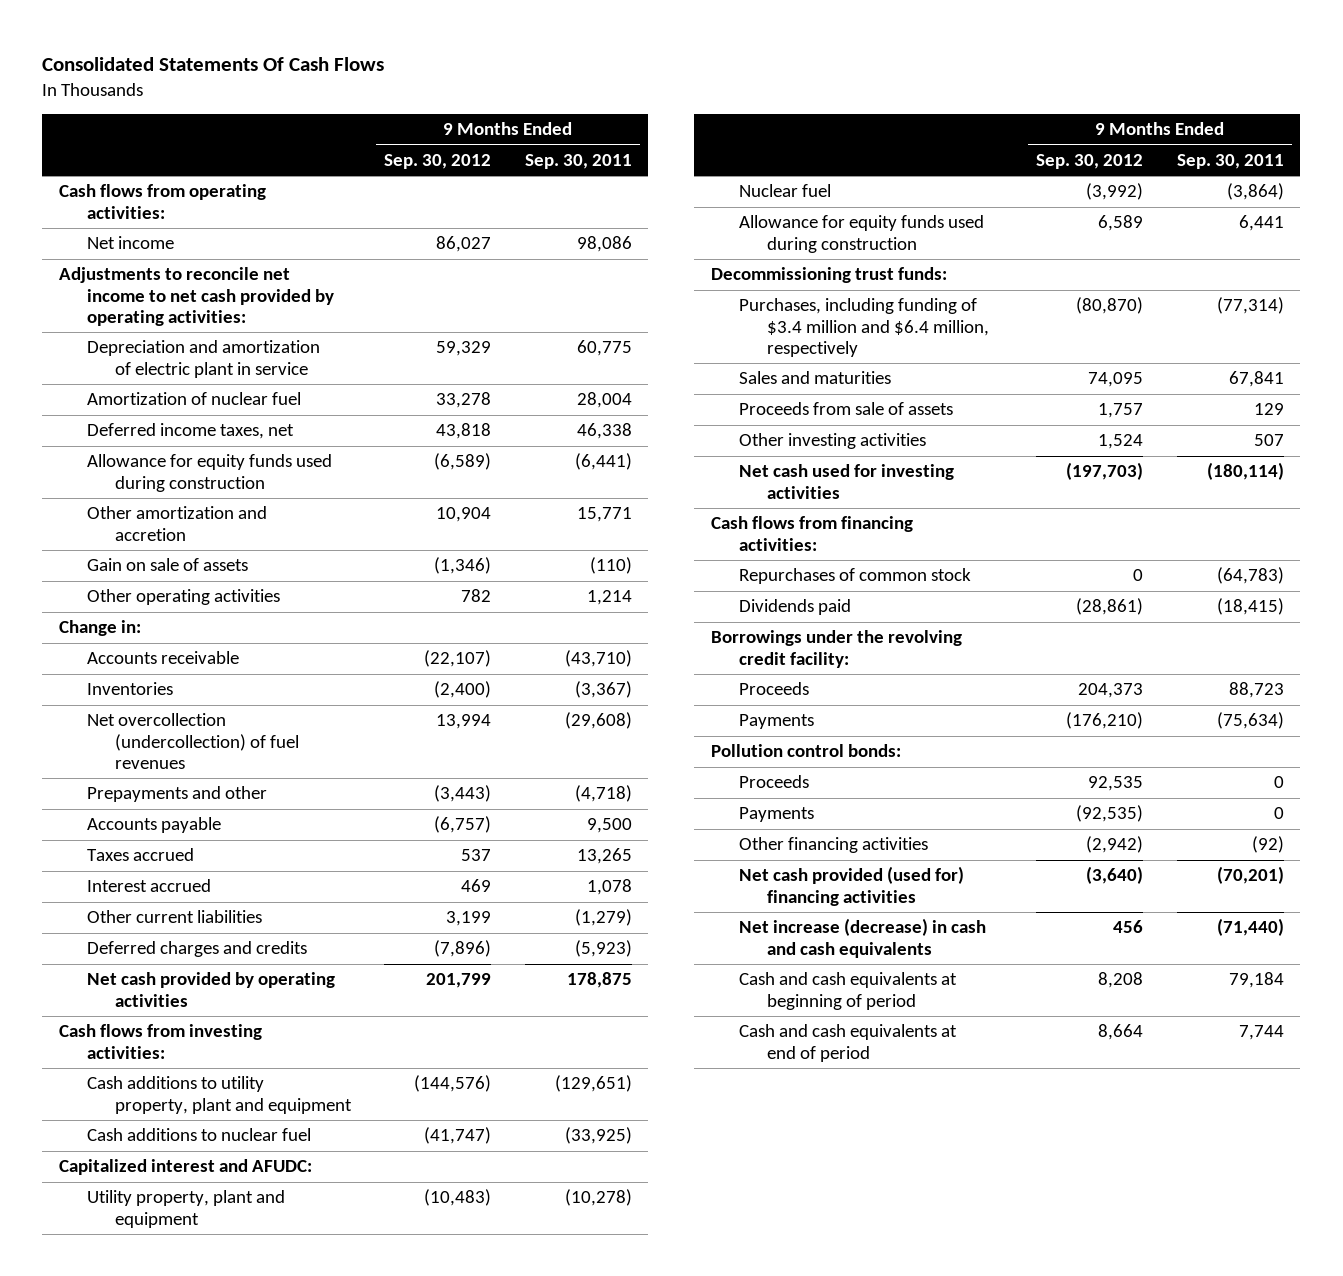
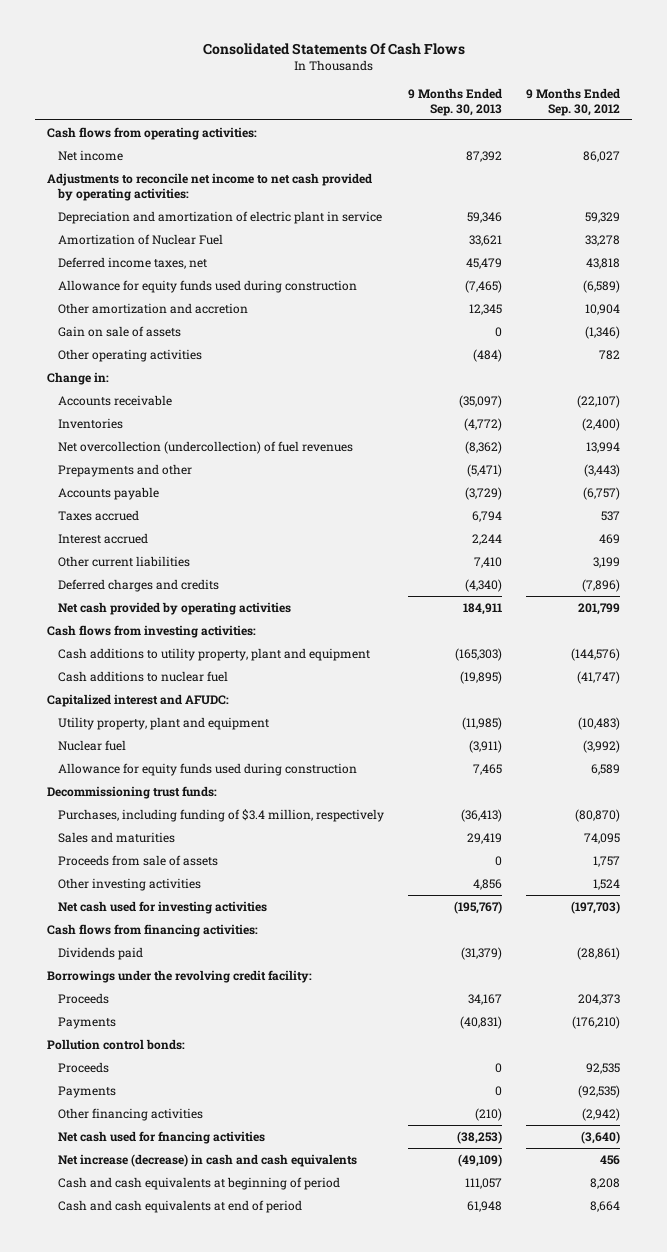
[524,153,632,169] Sep. 30, 2011 -> none
none -> [407,87,502,116] 9 Months Ended Sep. 30, 2013
[86,392,301,406] Amortization of nuclear fuel -> [57,233,223,245] Amortization of Nuclear Fuel
[738,298,989,358] Purchases, including funding of $3.4 million and $6.4 million, respectively -> [57,808,384,822] Purchases, including funding of $3.4 million, respectively
[738,568,971,585] Repurchases of common stock -> none
[738,866,964,906] Net cash provided (used for) financing activities -> [57,1130,265,1144] Net cash used for fnancing activities

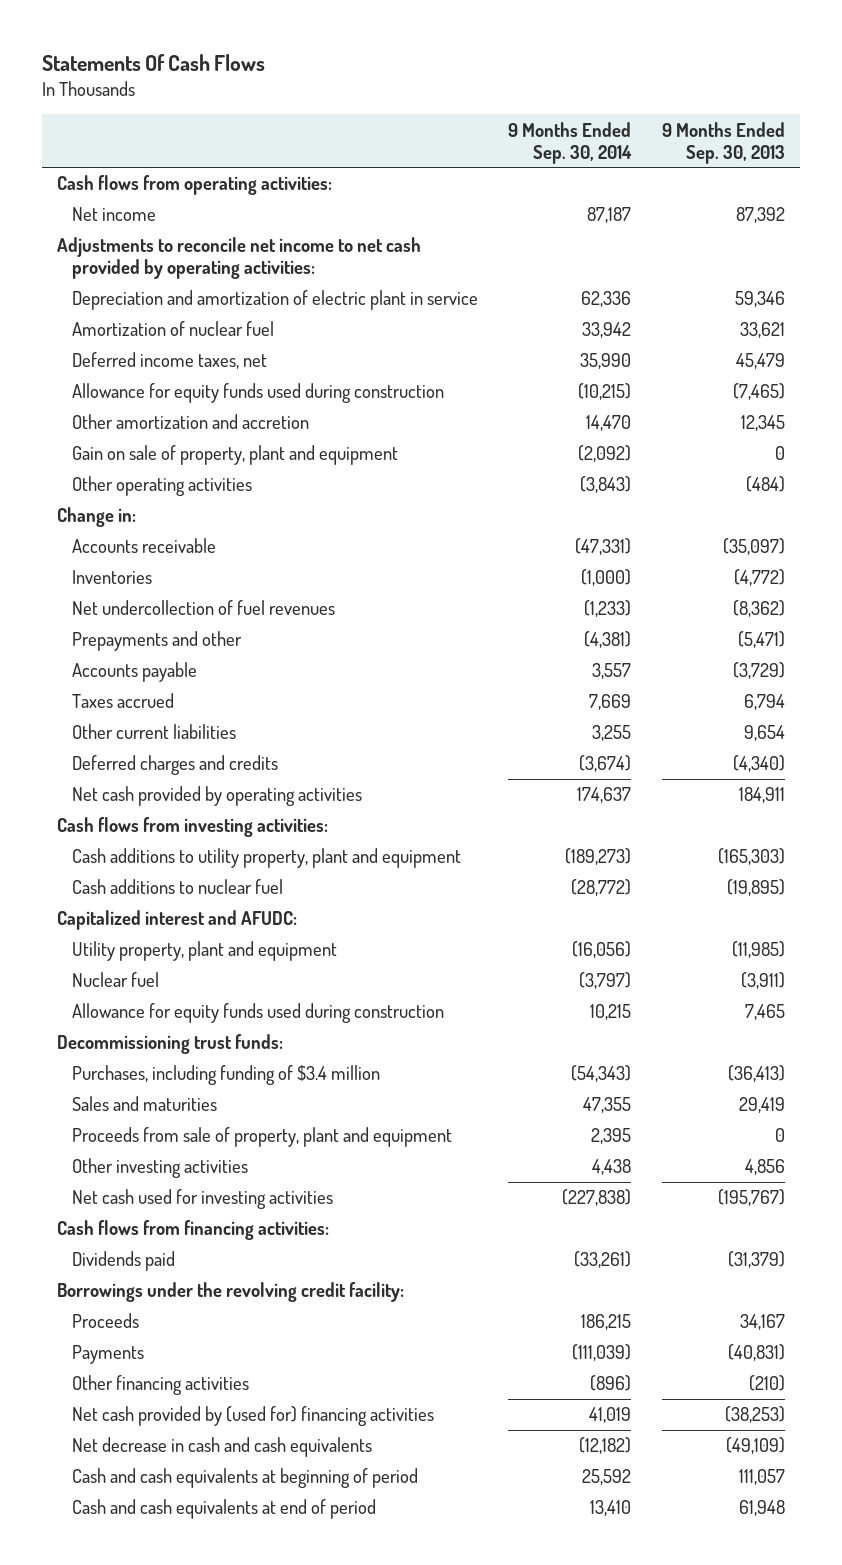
[202,42,465,55] Consolidated Statements Of Cash Flows -> [42,53,266,71] Statements Of Cash Flows
[525,87,620,116] 9 Months Ended Sep. 30, 2012 -> none
none -> [508,121,633,164] 9 Months Ended Sep. 30, 2014
[57,233,223,245] Amortization of Nuclear Fuel -> [72,321,275,337] Amortization of nuclear fuel
[57,325,181,337] Gain on sale of assets -> [72,445,399,466] Gain on sale of property, plant and equipment
[57,440,353,454] Net overcollection (undercollection) of fuel revenues -> [72,600,336,616] Net undercollection of fuel revenues
[57,532,148,544] Interest accrued -> none
[473,556,502,568] 7,410 -> [743,725,785,742] 9,654
[57,808,384,822] Purchases, including funding of $3.4 million, respectively -> [72,1065,381,1086] Purchases, including funding of $3.4 million
[57,854,218,866] Proceeds from sale of assets -> [72,1127,453,1148] Proceeds from sale of property, plant and equipment
[47,1038,186,1050] Pollution control bonds: -> none
[57,1061,109,1073] Proceeds -> none
[57,1085,116,1098] Payments -> none
[57,1130,265,1144] Net cash used for fnancing activities -> [72,1406,435,1427] Net cash provided by (used for) financing activities
[57,1153,357,1167] Net increase (decrease) in cash and cash equivalents -> [72,1437,373,1458] Net decrease in cash and cash equivalents

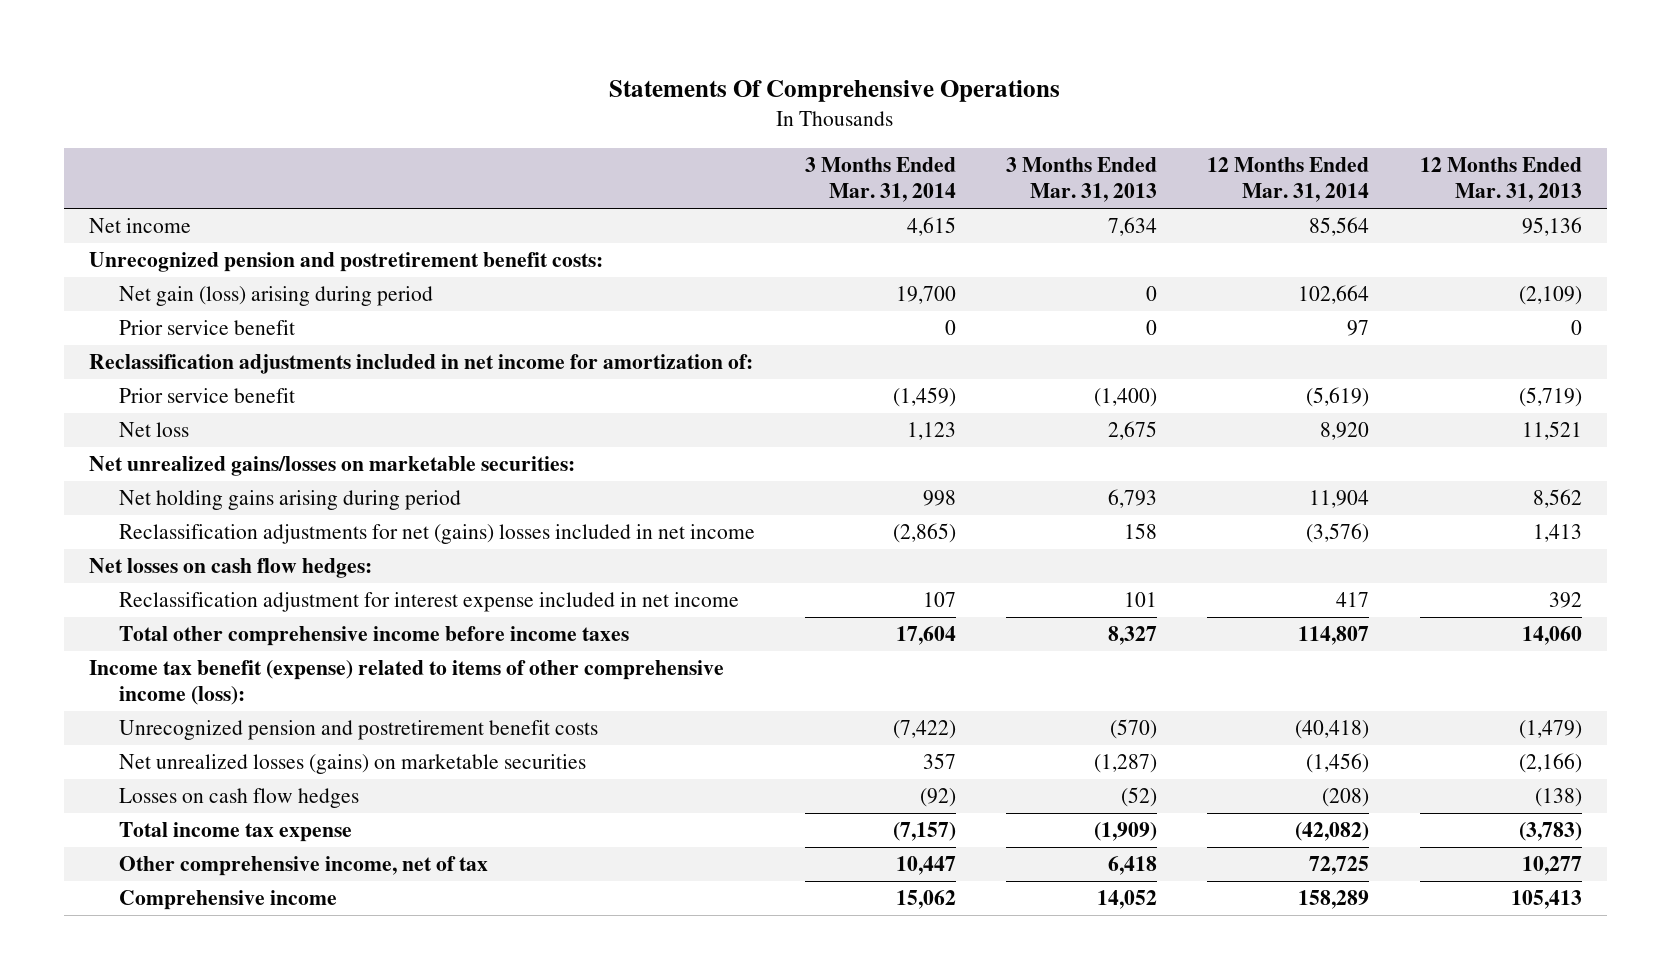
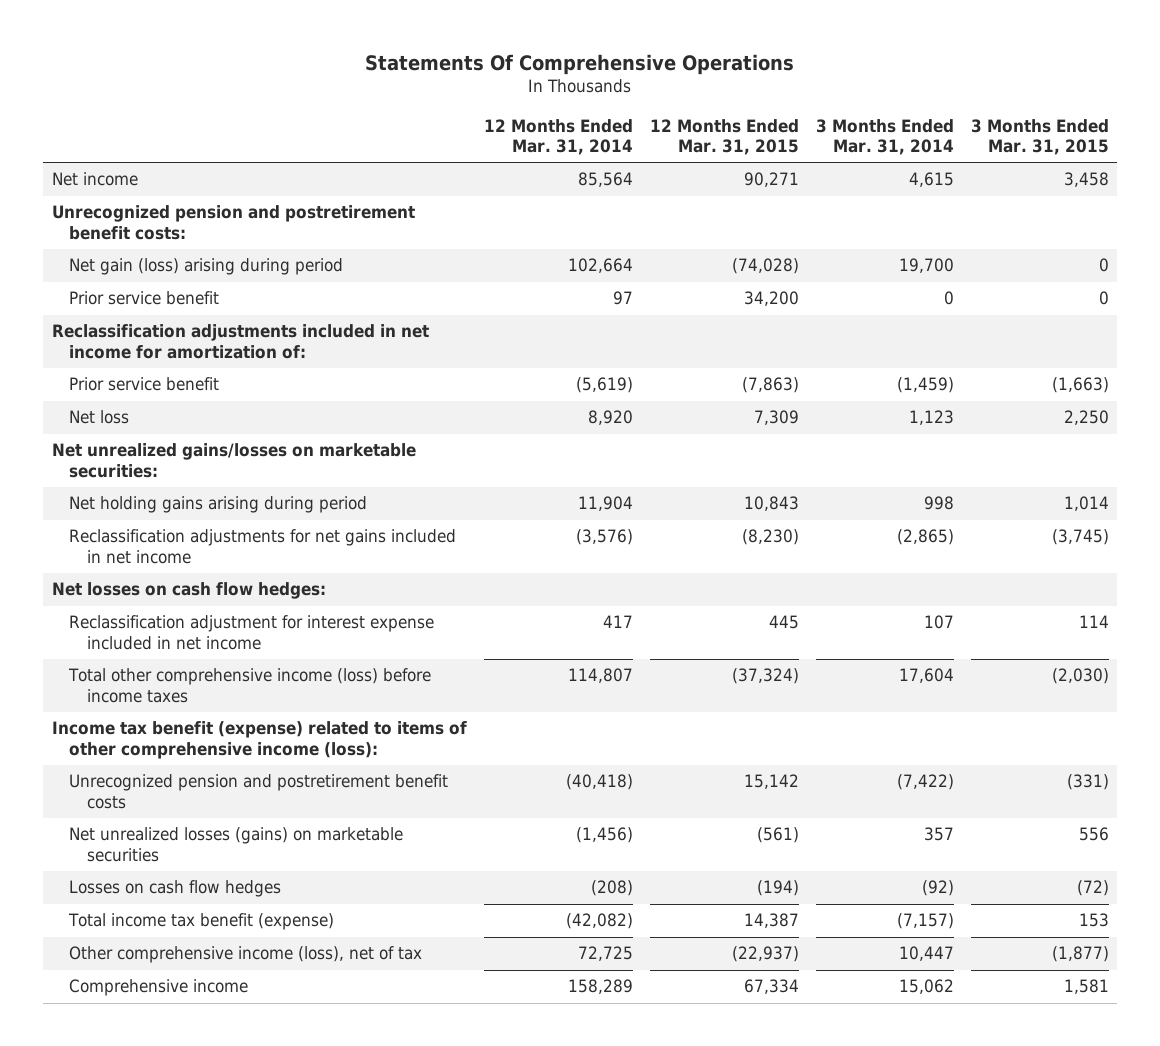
[1006,156,1158,203] 3 Months Ended Mar. 31, 2013 -> none
[1419,156,1582,203] 12 Months Ended Mar. 31, 2013 -> none
none -> [649,118,799,156] 12 Months Ended Mar. 31, 2015
none -> [970,118,1109,156] 3 Months Ended Mar. 31, 2015
[119,523,756,544] Reclassification adjustments for net (gains) losses included in net income -> [69,529,457,565] Reclassification adjustments for net gains included in net income
[119,625,630,646] Total other comprehensive income before income taxes -> [68,668,432,704] Total other comprehensive income (loss) before income taxes
[119,821,353,842] Total income tax expense -> [68,913,335,931] Total income tax benefit (expense)
[119,855,489,876] Other comprehensive income, net of tax -> [69,946,423,964] Other comprehensive income (loss), net of tax

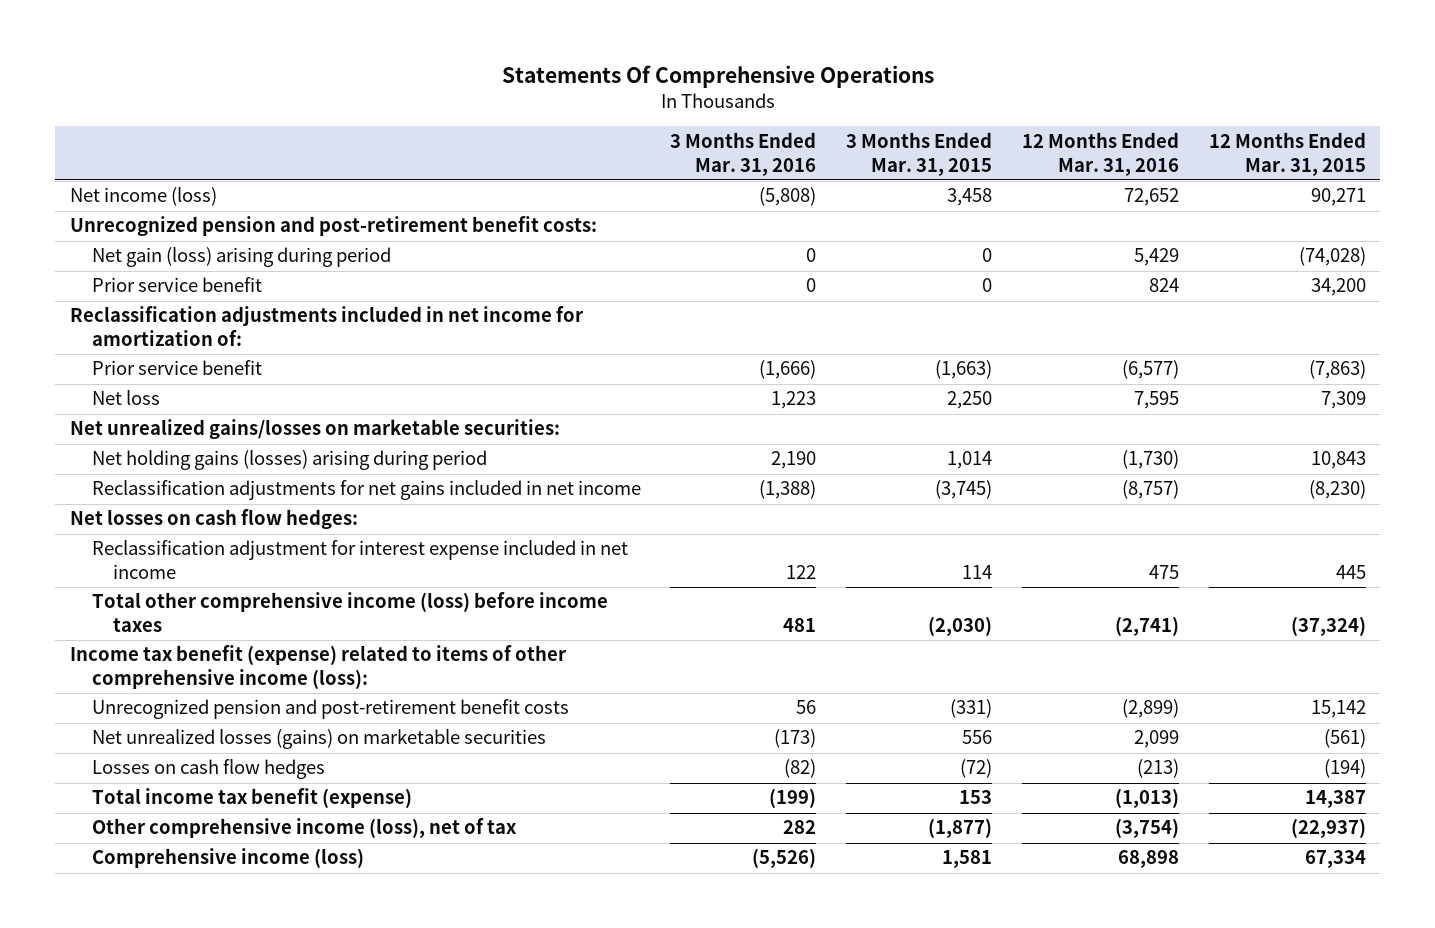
[483,118,633,156] 12 Months Ended Mar. 31, 2014 -> none
[815,118,954,156] 3 Months Ended Mar. 31, 2014 -> none
none -> [670,131,817,176] 3 Months Ended Mar. 31, 2016
none -> [1021,131,1179,176] 12 Months Ended Mar. 31, 2016
[51,172,138,187] Net income -> [69,187,217,207] Net income (loss)
[51,205,415,241] Unrecognized pension and postretirement benefit costs: -> [69,216,597,237] Unrecognized pension and post-retirement benefit costs:
[69,496,368,514] Net holding gains arising during period -> [91,450,487,471] Net holding gains (losses) arising during period
[69,774,449,810] Unrecognized pension and postretirement benefit costs -> [91,699,569,720] Unrecognized pension and post-retirement benefit costs
[69,979,249,997] Comprehensive income -> [91,848,364,869] Comprehensive income (loss)

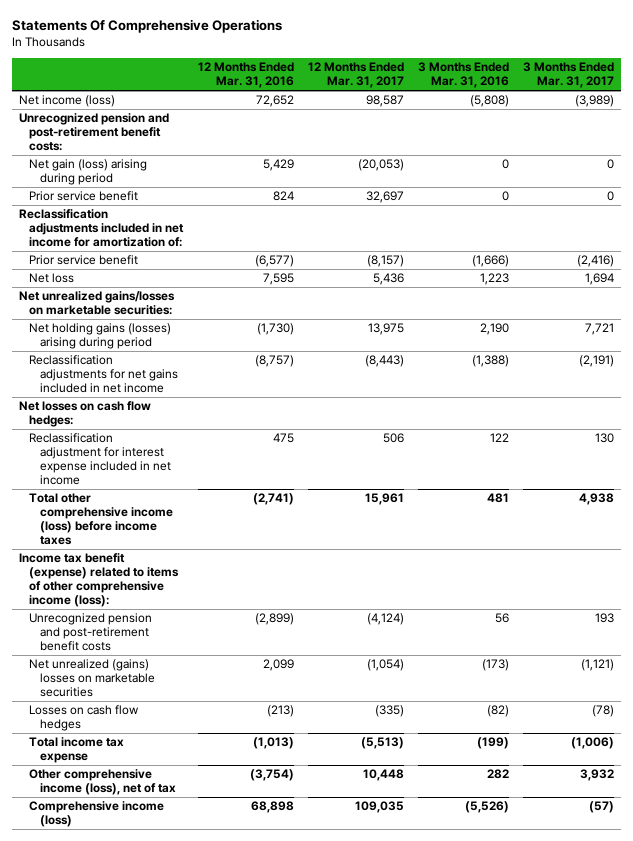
[846,131,993,176] 3 Months Ended Mar. 31, 2015 -> none
[1208,131,1366,176] 12 Months Ended Mar. 31, 2015 -> none
none -> [307,62,404,89] 12 Months Ended Mar. 31, 2017
none -> [522,62,614,89] 3 Months Ended Mar. 31, 2017
[91,729,546,750] Net unrealized losses (gains) on marketable securities -> [29,659,156,697] Net unrealized (gains) losses on marketable securities
[91,788,412,809] Total income tax benefit (expense) -> [29,737,125,764] Total income tax expense

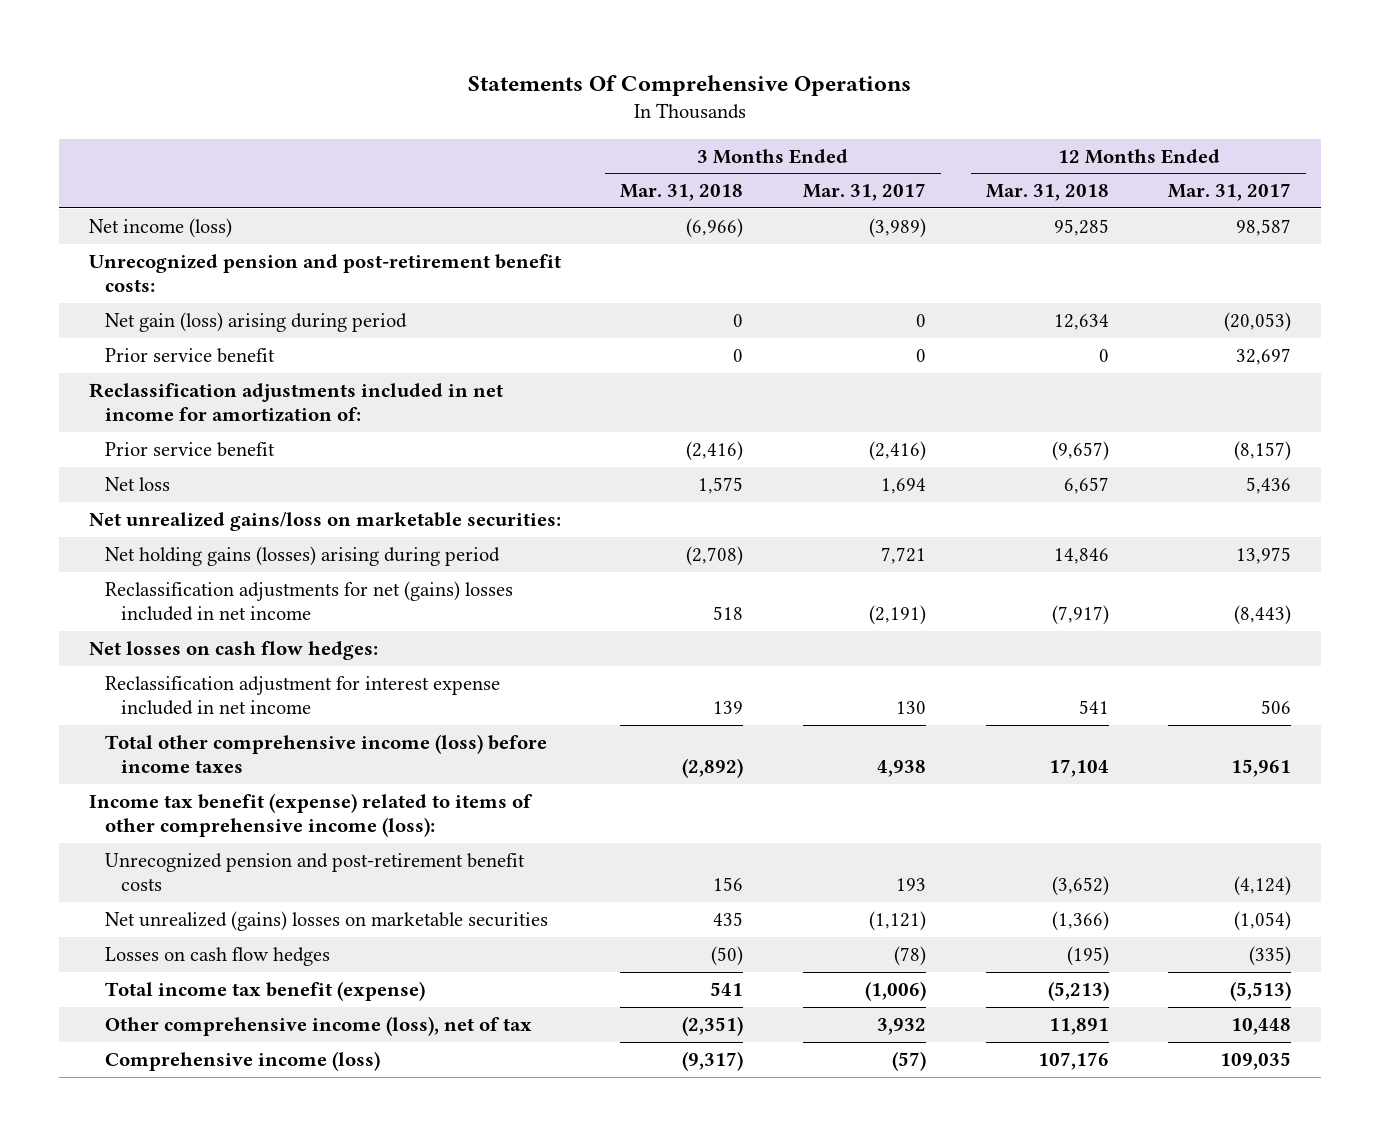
[197,62,294,89] 12 Months Ended Mar. 31, 2016 -> none
[417,62,509,89] 3 Months Ended Mar. 31, 2016 -> none
none -> [620,184,744,202] Mar. 31, 2018
none -> [985,184,1109,202] Mar. 31, 2018
[18,291,175,316] Net unrealized gains/losses on marketable securities: -> [88,511,561,531] Net unrealized gains/loss on marketable securities:
[29,355,179,393] Reclassification adjustments for net gains included in net income -> [104,580,513,622] Reclassification adjustments for net (gains) losses included in net income
[29,737,125,764] Total income tax expense -> [104,980,425,1001] Total income tax benefit (expense)

